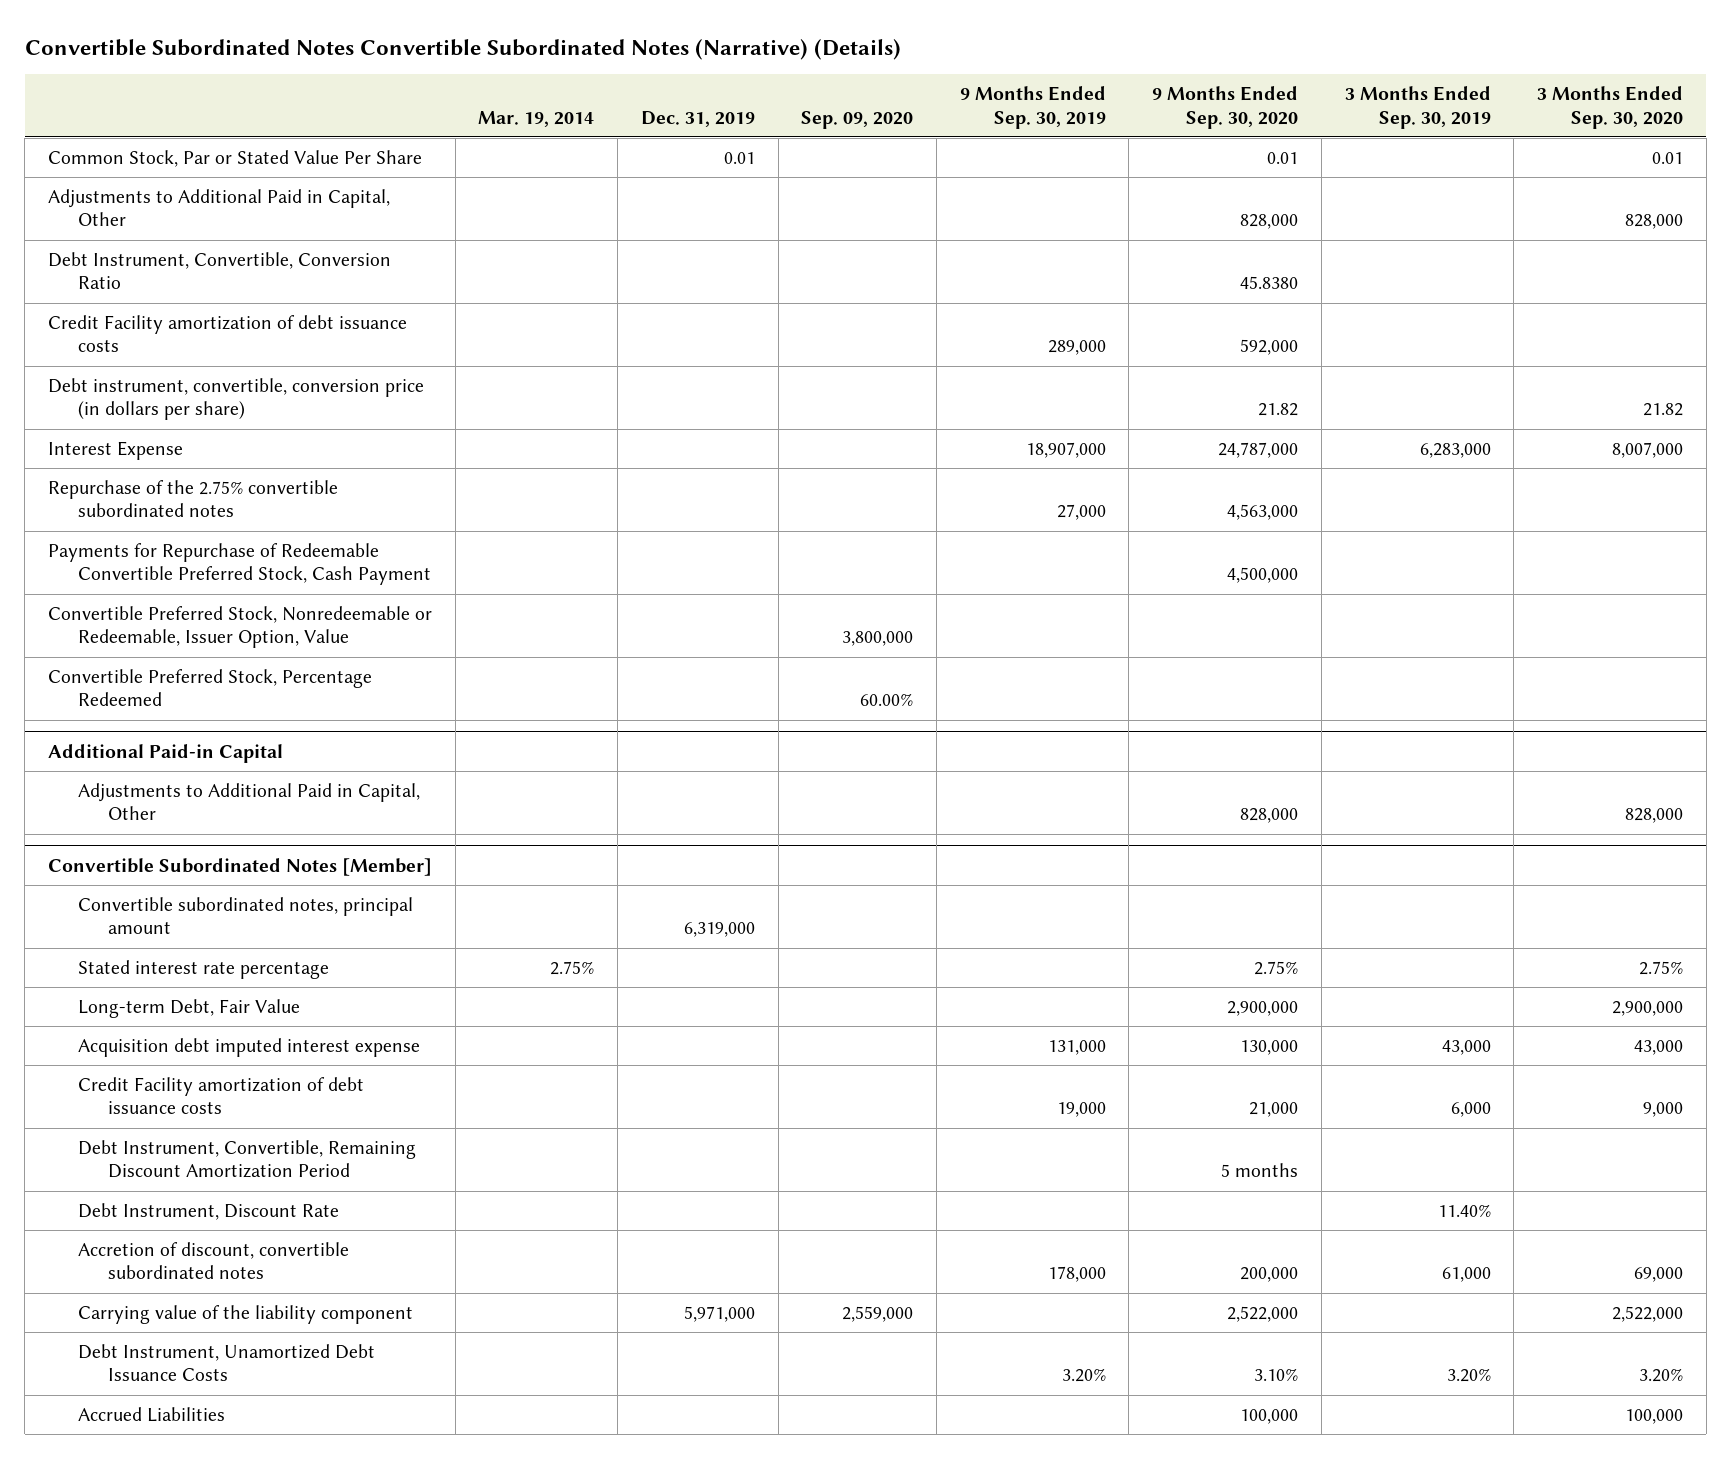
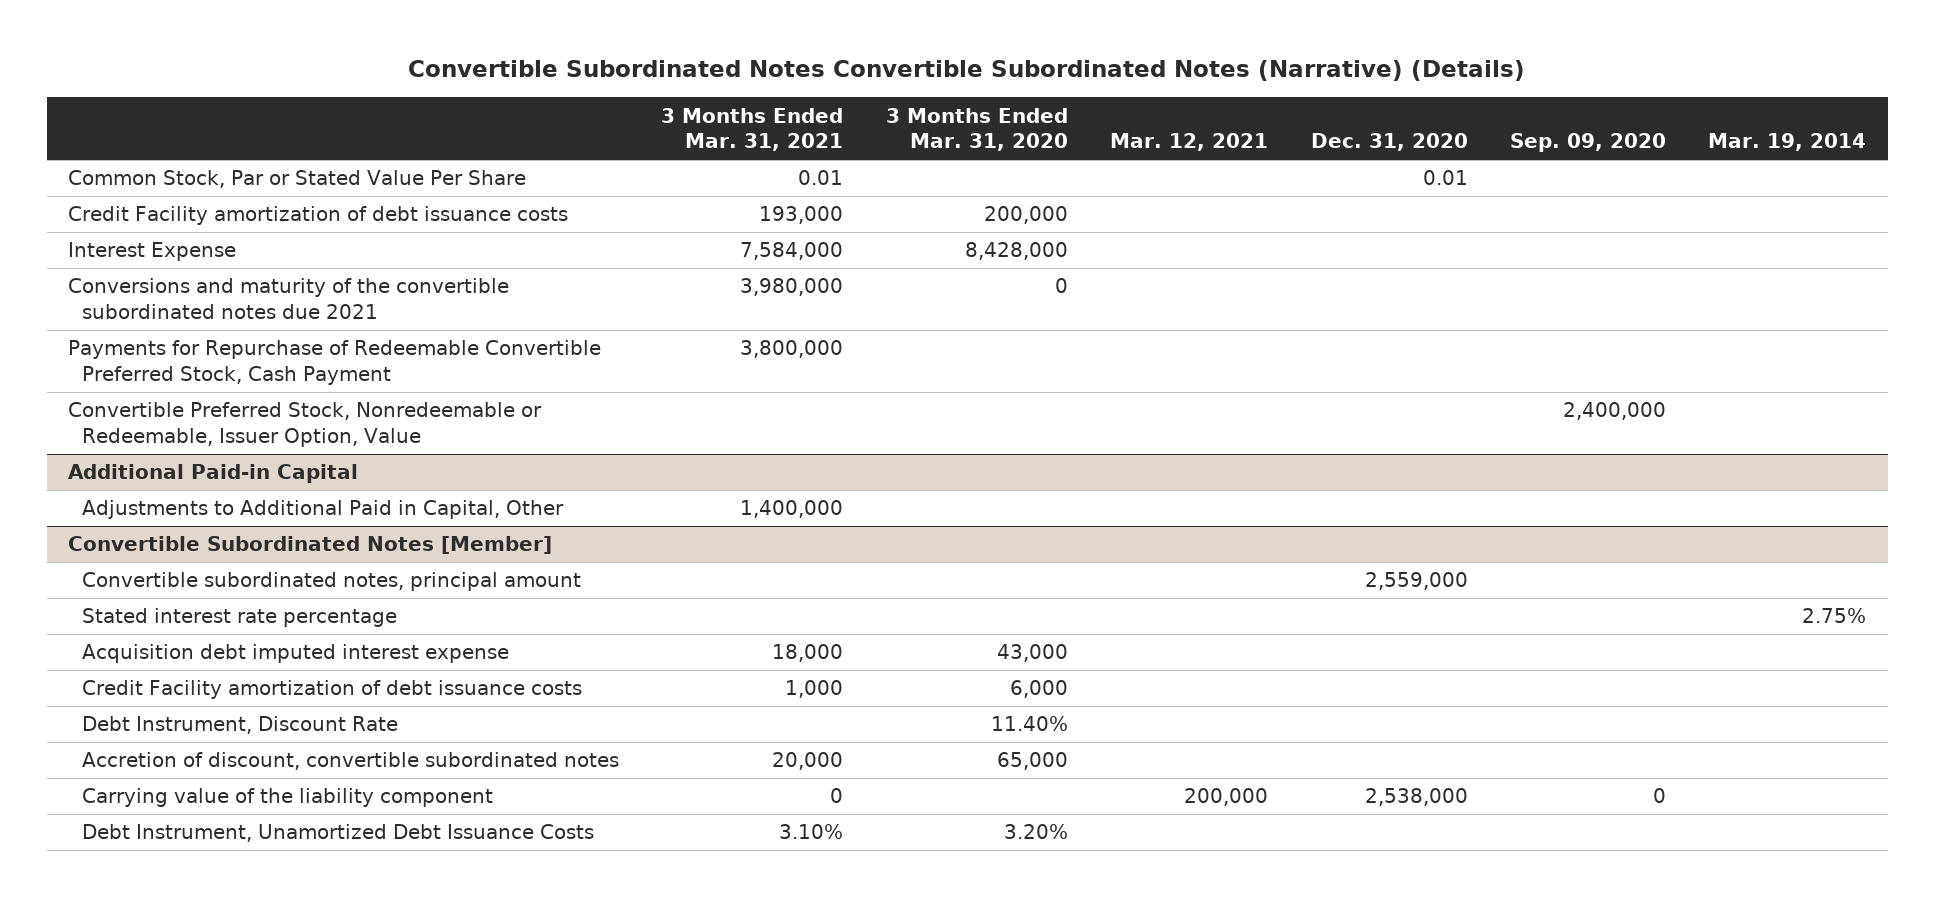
[640,110,755,127] Dec. 31, 2019 -> none
[959,85,1106,129] 9 Months Ended Sep. 30, 2019 -> none
[1152,85,1299,129] 9 Months Ended Sep. 30, 2020 -> none
[1344,85,1491,129] 3 Months Ended Sep. 30, 2019 -> none
[1536,85,1683,129] 3 Months Ended Sep. 30, 2020 -> none
none -> [661,107,844,152] 3 Months Ended Mar. 31, 2021
none -> [885,107,1068,152] 3 Months Ended Mar. 31, 2020
none -> [1110,133,1269,152] Mar. 12, 2021
none -> [1310,133,1468,152] Dec. 31, 2020
[47,188,390,227] Adjustments to Additional Paid in Capital, Other -> none
[47,251,391,290] Debt Instrument, Convertible, Conversion Ratio -> none
[47,377,424,421] Debt instrument, convertible, conversion price (in dollars per share) -> none
[47,479,338,518] Repurchase of the 2.75% convertible subordinated notes -> [67,278,509,320] Conversions and maturity of the convertible subordinated notes due 2021
[47,668,372,707] Convertible Preferred Stock, Percentage Redeemed -> none
[842,631,914,647] 3,800,000 -> [1563,402,1667,421] 2,400,000
[77,998,300,1018] Long-term Debt, Fair Value -> none
[77,1139,416,1179] Debt Instrument, Convertible, Remaining Discount Amortization Period -> none
[842,1305,914,1322] 2,559,000 -> [1653,788,1667,804] 0
[77,1406,225,1422] Accrued Liabilities -> none

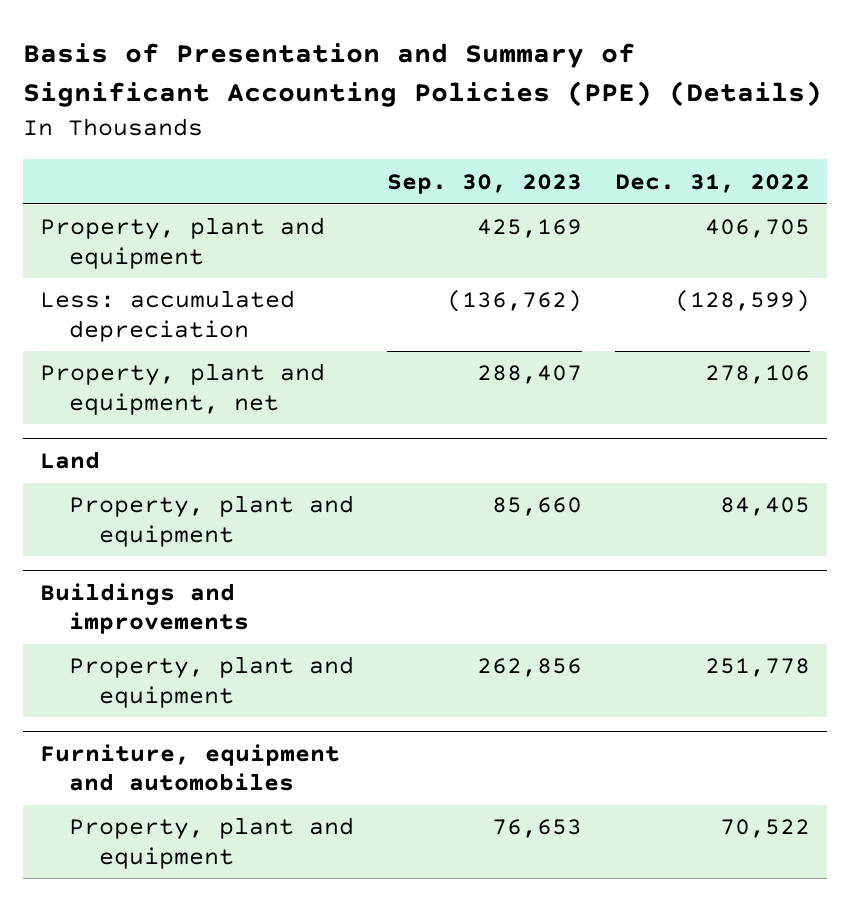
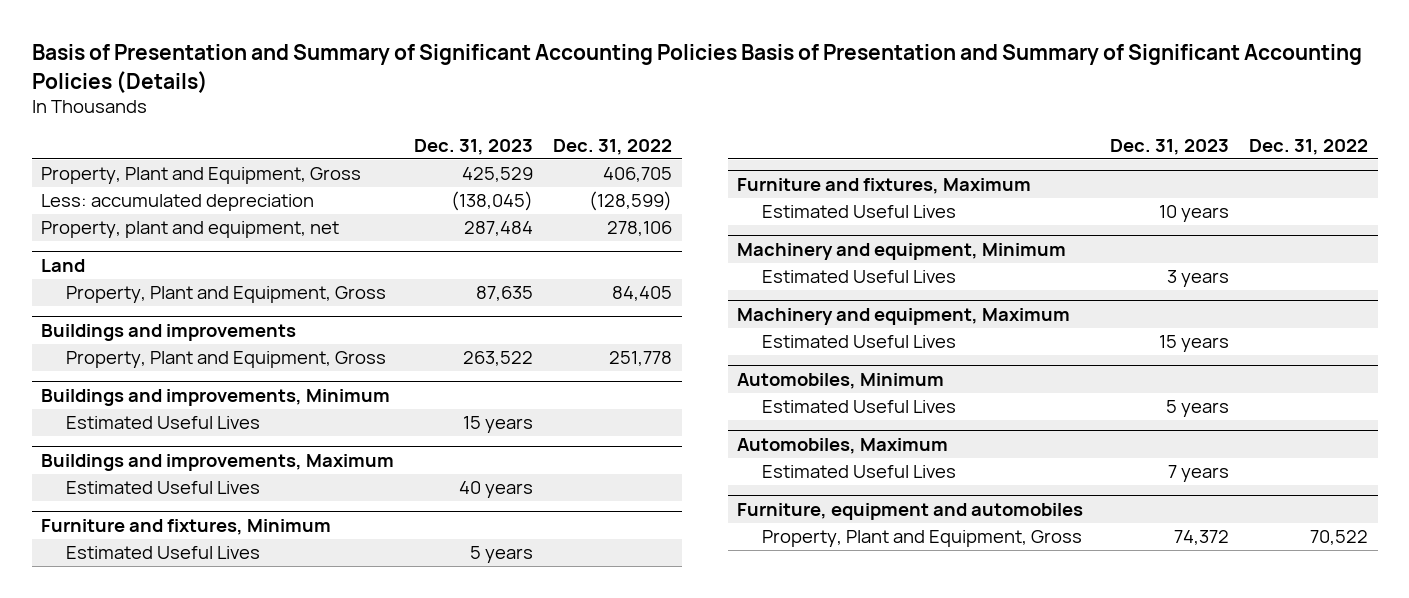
[23,43,823,107] Basis of Presentation and Summary of Significant Accounting Policies (PPE) (Details) -> [31,44,1362,93] Basis of Presentation and Summary of Significant Accounting Policies Basis of Presentation and Summary of Significant Accounting Policies (Details)
[387,173,583,194] Sep. 30, 2023 -> none
none -> [414,139,534,156] Dec. 31, 2023
[39,217,325,269] Property, plant and equipment -> [41,167,362,185] Property, Plant and Equipment, Gross
[69,495,355,547] Property, plant and equipment -> [66,286,387,304] Property, Plant and Equipment, Gross
[69,656,355,708] Property, plant and equipment -> [66,351,387,369] Property, Plant and Equipment, Gross
none -> [41,388,391,406] Buildings and improvements, Minimum
none -> [66,416,261,430] Estimated Useful Lives
none -> [41,453,395,471] Buildings and improvements, Maximum
none -> [66,481,261,495] Estimated Useful Lives
none -> [41,518,332,535] Furniture and fixtures, Minimum
none -> [66,546,261,560] Estimated Useful Lives
none -> [737,177,1032,194] Furniture and fixtures, Maximum
none -> [762,205,957,219] Estimated Useful Lives
none -> [737,242,1067,260] Machinery and equipment, Minimum
none -> [762,270,957,284] Estimated Useful Lives
none -> [737,307,1071,325] Machinery and equipment, Maximum
none -> [762,335,957,349] Estimated Useful Lives
none -> [737,372,945,389] Automobiles, Minimum
none -> [762,400,957,414] Estimated Useful Lives
none -> [737,437,949,454] Automobiles, Maximum
none -> [762,465,957,479] Estimated Useful Lives
[69,817,355,869] Property, plant and equipment -> [762,530,1083,548] Property, Plant and Equipment, Gross

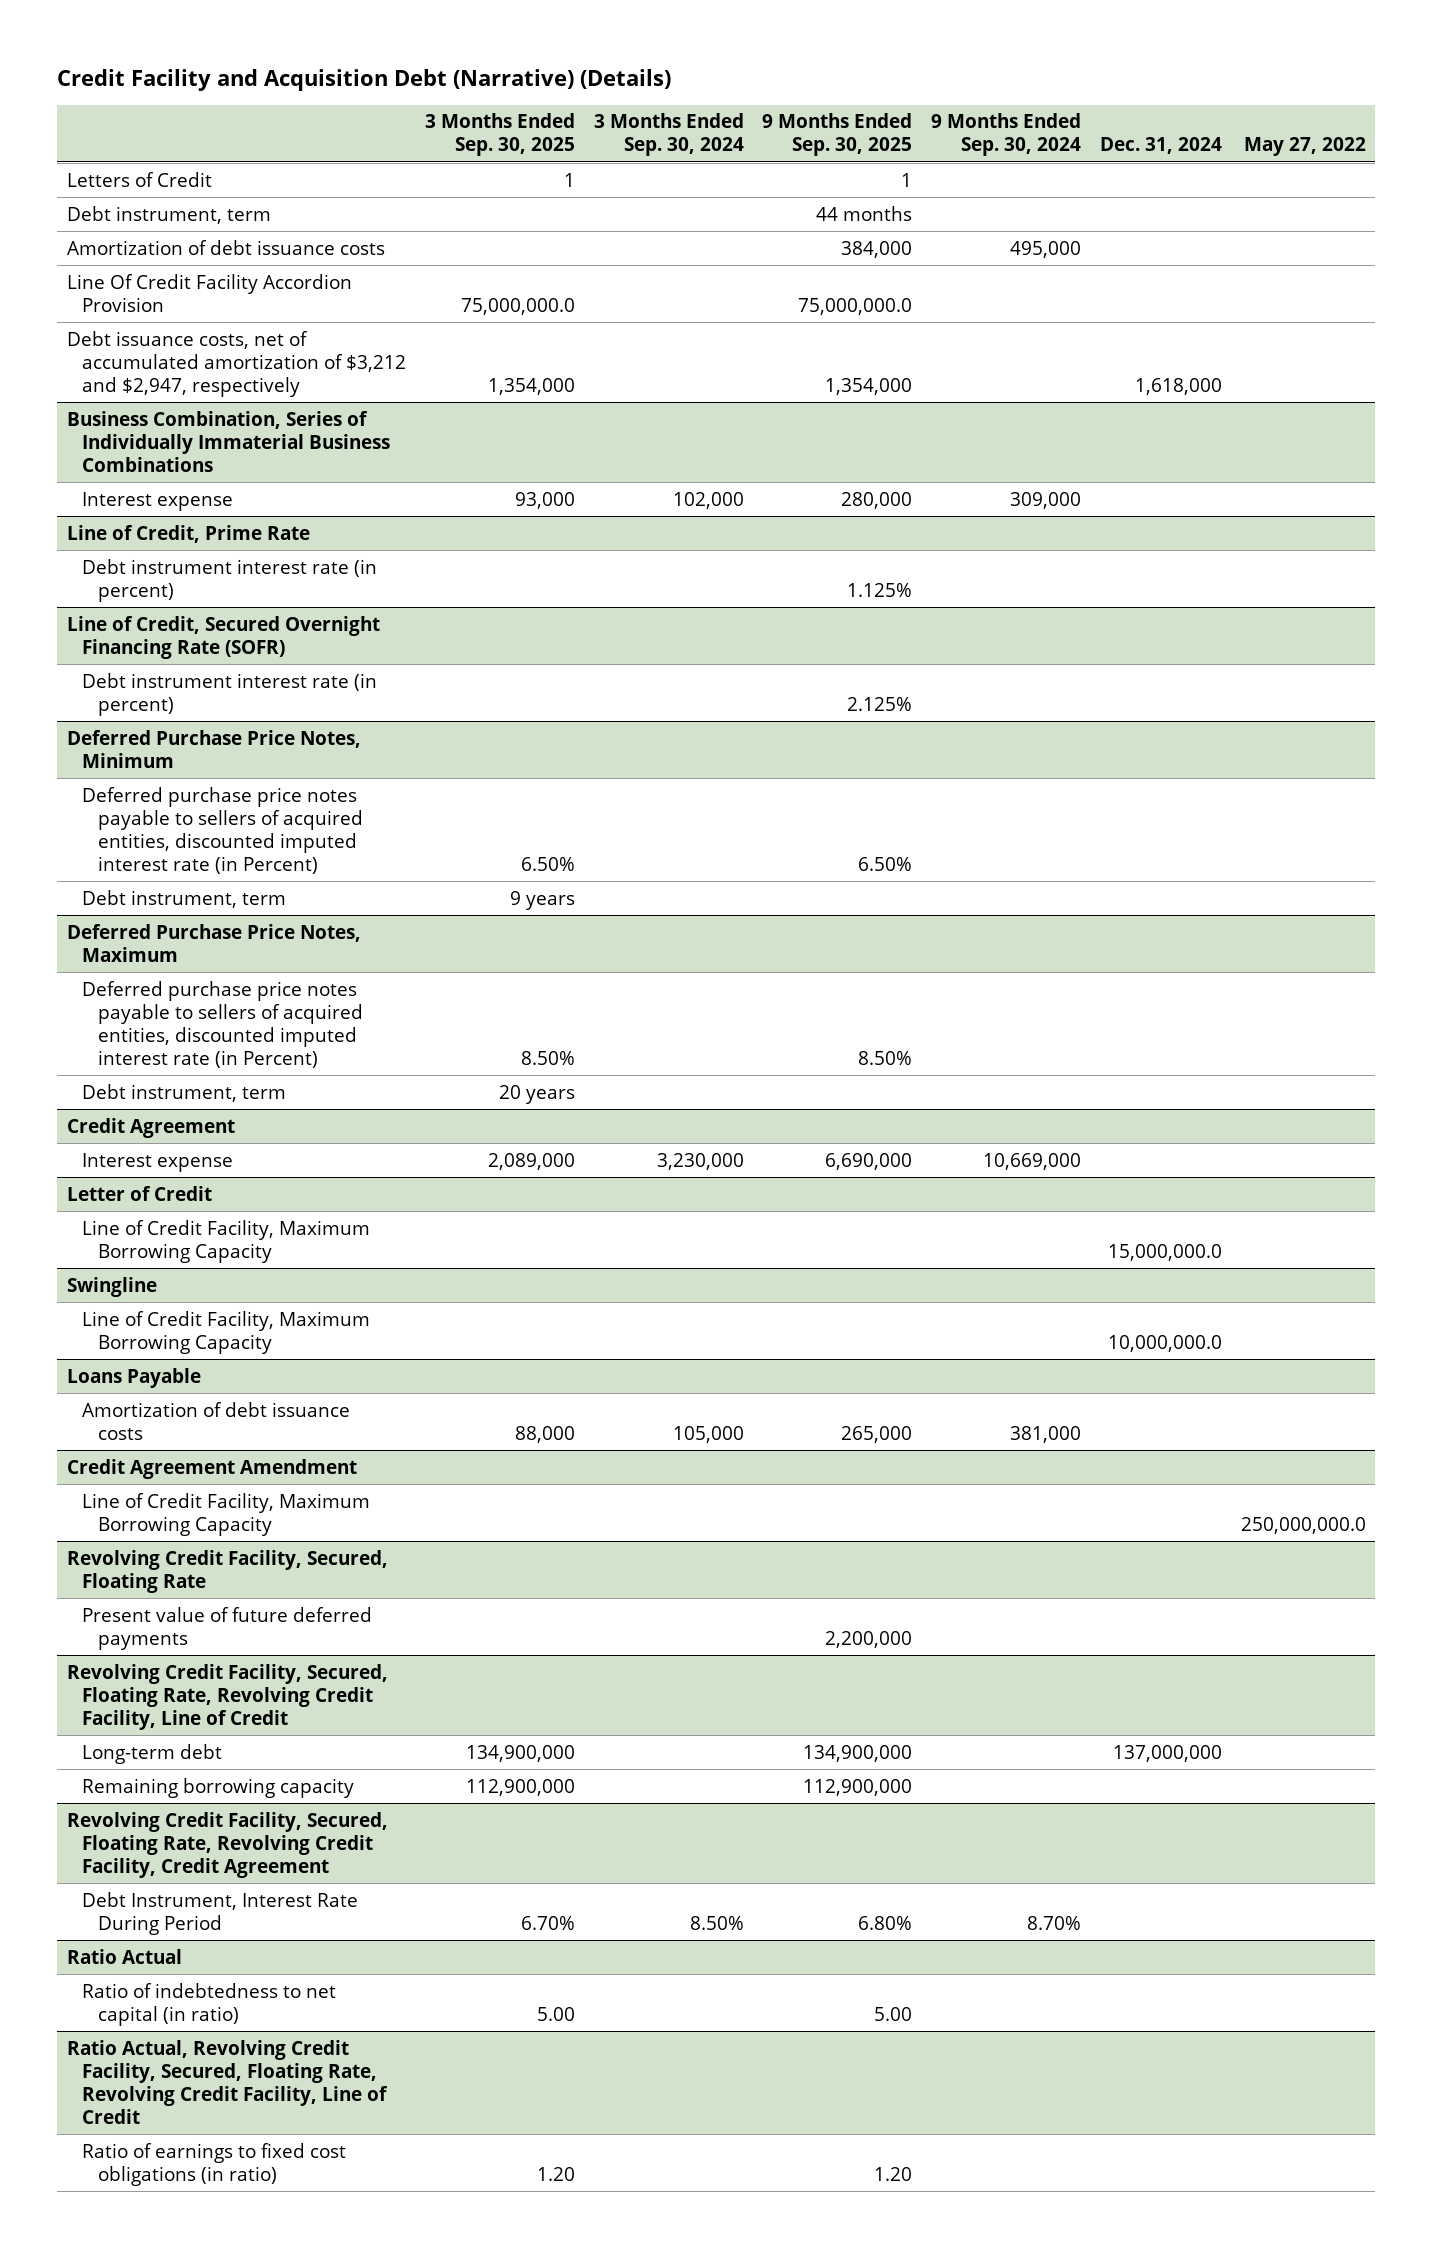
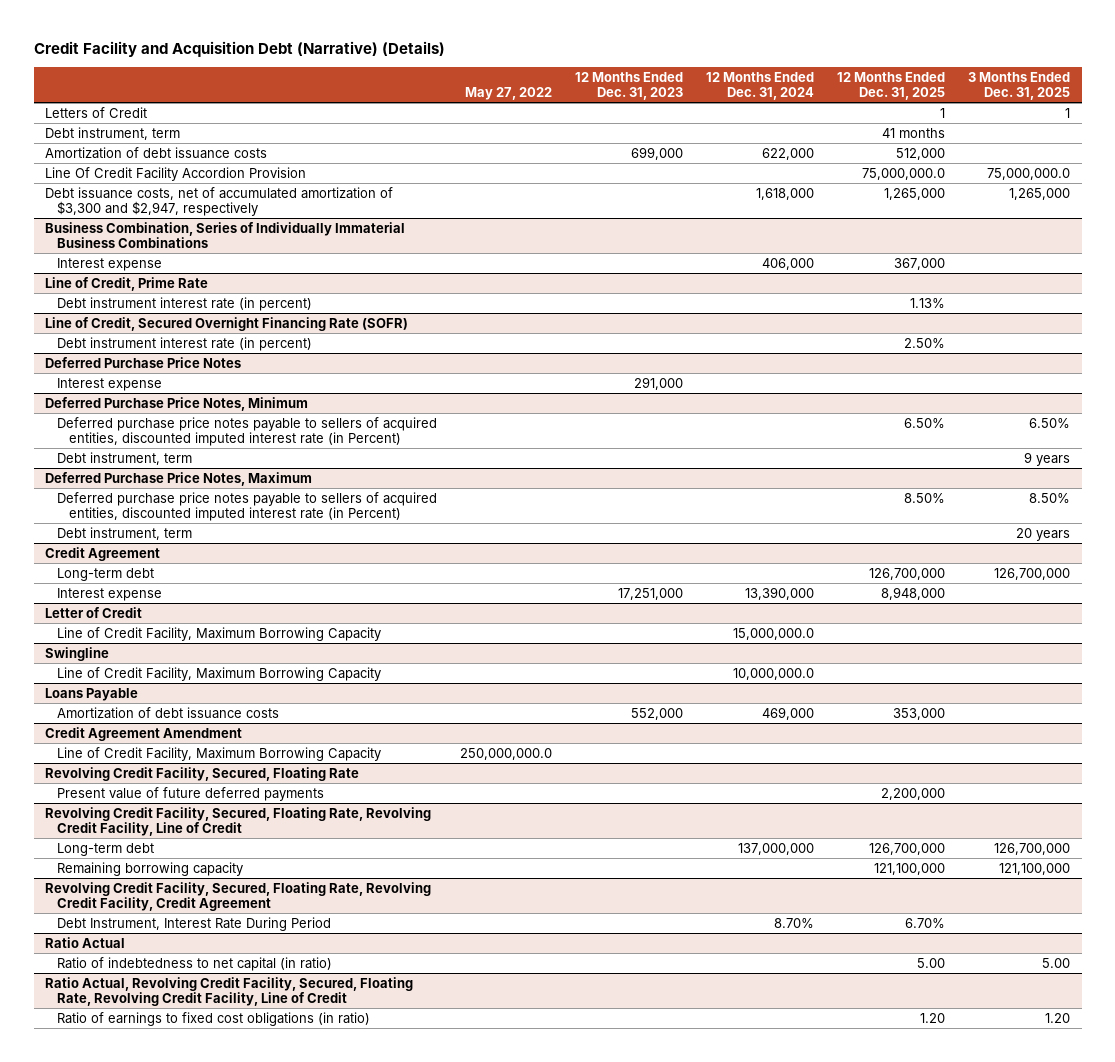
[424,113,575,157] 3 Months Ended Sep. 30, 2025 -> none
[593,113,744,157] 3 Months Ended Sep. 30, 2024 -> none
[762,113,913,157] 9 Months Ended Sep. 30, 2025 -> none
[931,113,1082,157] 9 Months Ended Sep. 30, 2024 -> none
[1099,137,1222,155] Dec. 31, 2024 -> none
none -> [575,71,684,101] 12 Months Ended Dec. 31, 2023
none -> [706,71,815,101] 12 Months Ended Dec. 31, 2024
none -> [837,71,946,101] 12 Months Ended Dec. 31, 2025
none -> [968,71,1071,101] 3 Months Ended Dec. 31, 2025
[66,330,407,397] Debt issuance costs, net of accumulated amortization of $3,212 and $2,947, respectively -> [45,186,394,217] Debt issuance costs, net of accumulated amortization of $3,300 and $2,947, respectively
none -> [45,356,242,368] Deferred Purchase Price Notes
none -> [56,377,162,391] Interest expense
none -> [56,567,154,581] Long-term debt

